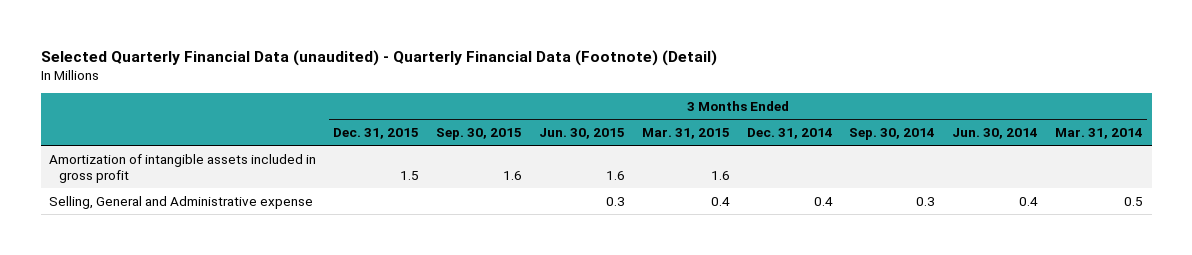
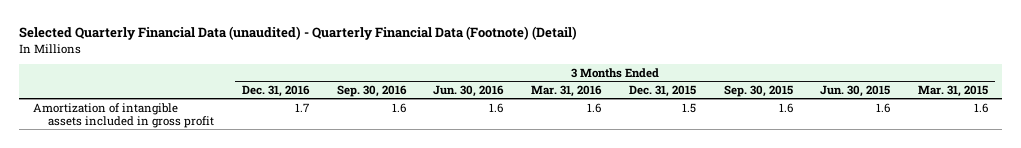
[746,127,833,139] Dec. 31, 2014 -> none
[849,127,936,140] Sep. 30, 2014 -> none
[952,127,1039,139] Jun. 30, 2014 -> none
[1055,127,1144,139] Mar. 31, 2014 -> none
none -> [242,84,311,97] Dec. 31, 2016
none -> [336,84,407,97] Sep. 30, 2016
none -> [433,84,505,97] Jun. 30, 2016
none -> [531,84,603,97] Mar. 31, 2016
[49,195,314,209] Selling, General and Administrative expense -> none

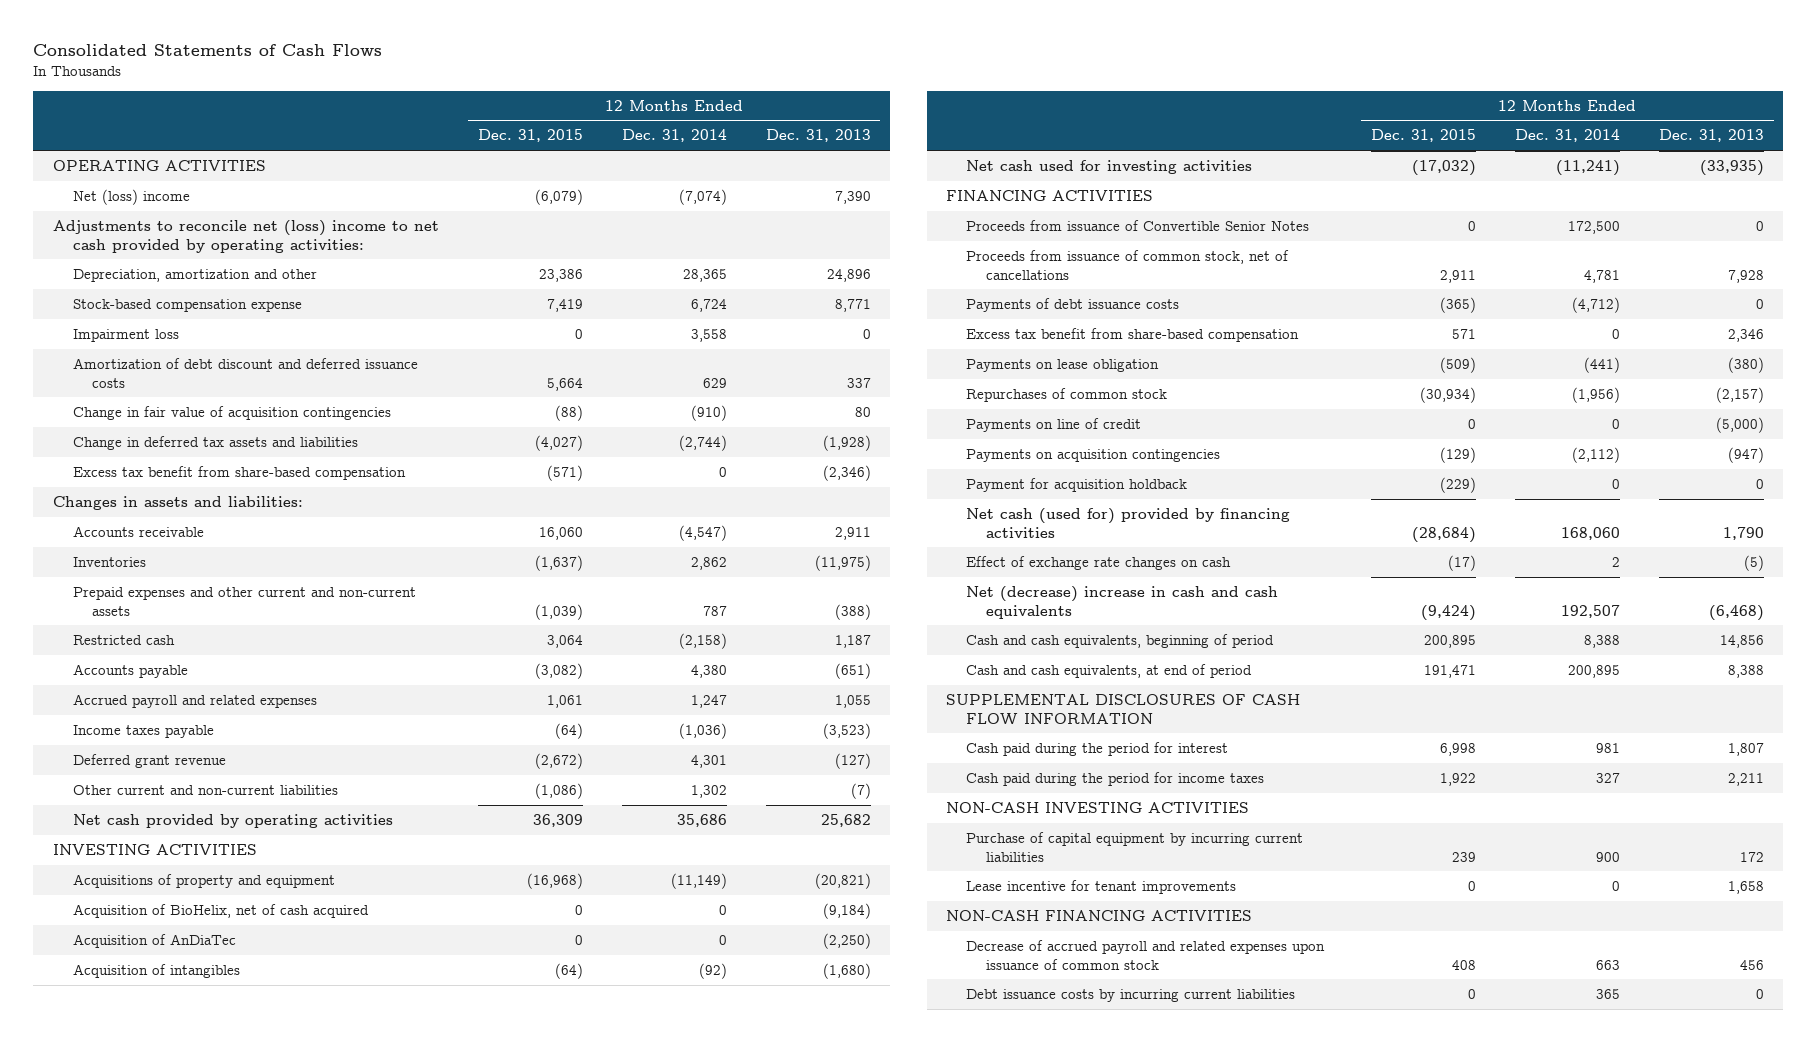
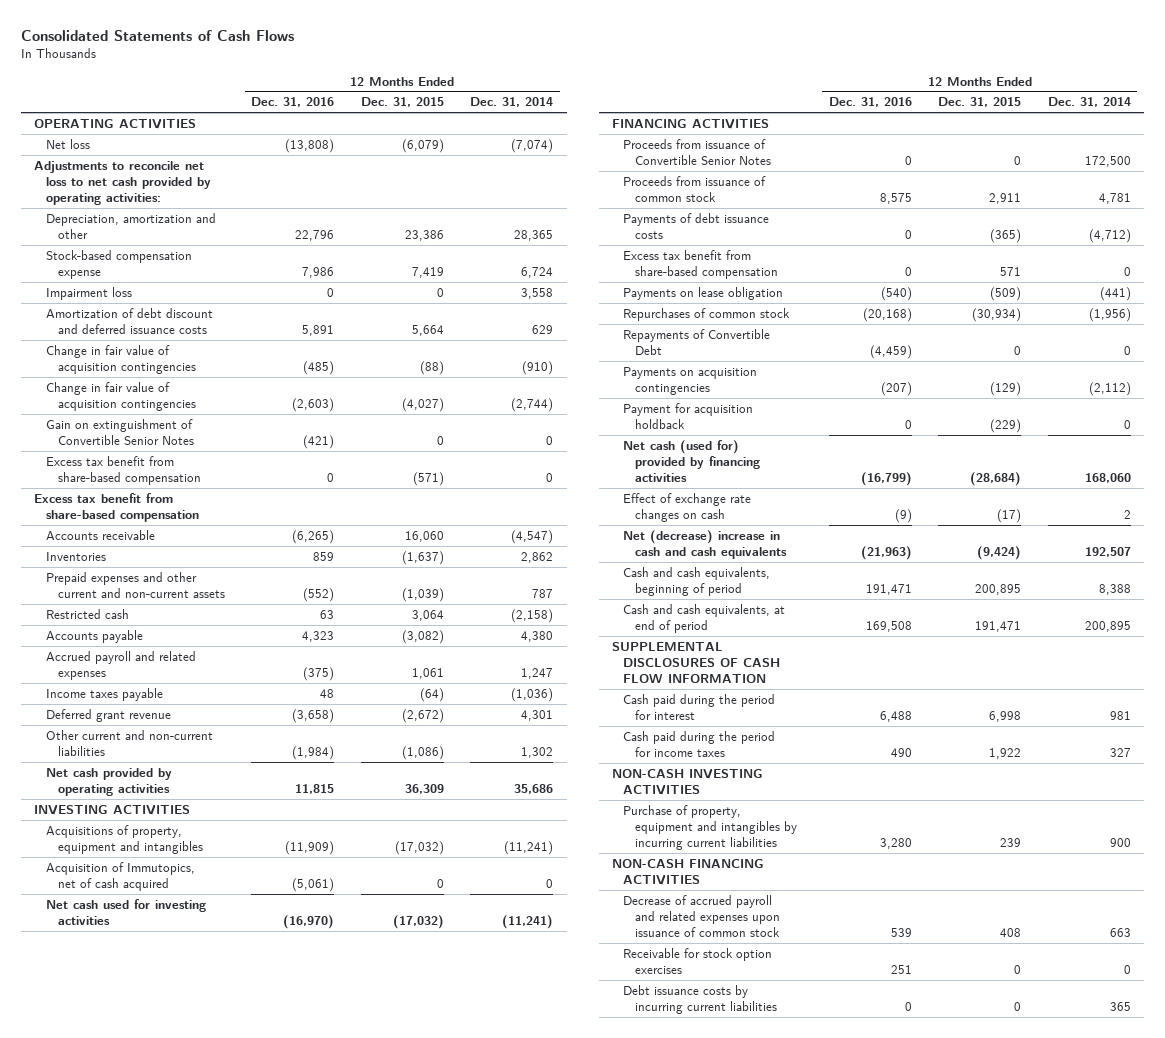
[765,129,871,143] Dec. 31, 2013 -> none
none -> [251,97,335,108] Dec. 31, 2016
[72,188,190,205] Net (loss) income -> [46,138,91,149] Net loss
[52,219,439,253] Adjustments to reconcile net (loss) income to net cash provided by operating activities: -> [34,160,212,206] Adjustments to reconcile net loss to net cash provided by operating activities:
[72,435,358,450] Change in deferred tax assets and liabilities -> [46,381,196,412] Change in fair value of acquisition contingencies
none -> [46,418,194,446] Gain on extinguishment of Convertible Senior Notes
[52,495,303,510] Changes in assets and liabilities: -> [34,492,200,523] Excess tax benefit from share-based compensation
[72,933,236,948] Acquisition of AnDiaTec -> none
[72,963,240,978] Acquisition of intangibles -> none
[72,873,335,888] Acquisitions of property and equipment -> [46,824,203,855] Acquisitions of property, equipment and intangibles
[526,872,583,889] (16,968) -> [394,841,444,856] (17,032)
[670,872,727,889] (11,149) -> [504,841,554,856] (11,241)
[72,903,369,918] Acquisition of BioHelix, net of cash acquired -> [46,861,196,892] Acquisition of Immutopics, net of cash acquired
[965,249,1289,280] Proceeds from issuance of common stock, net of cancellations -> [623,175,767,203] Proceeds from issuance of common stock
[965,417,1141,432] Payments on line of credit -> none
none -> [623,328,771,356] Repayments of Convertible Debt
[965,879,1236,894] Lease incentive for tenant improvements -> none
[965,831,1303,862] Purchase of capital equipment by incurring current liabilities -> [623,804,798,851] Purchase of property, equipment and intangibles by incurring current liabilities
none -> [623,947,773,975] Receivable for stock option exercises

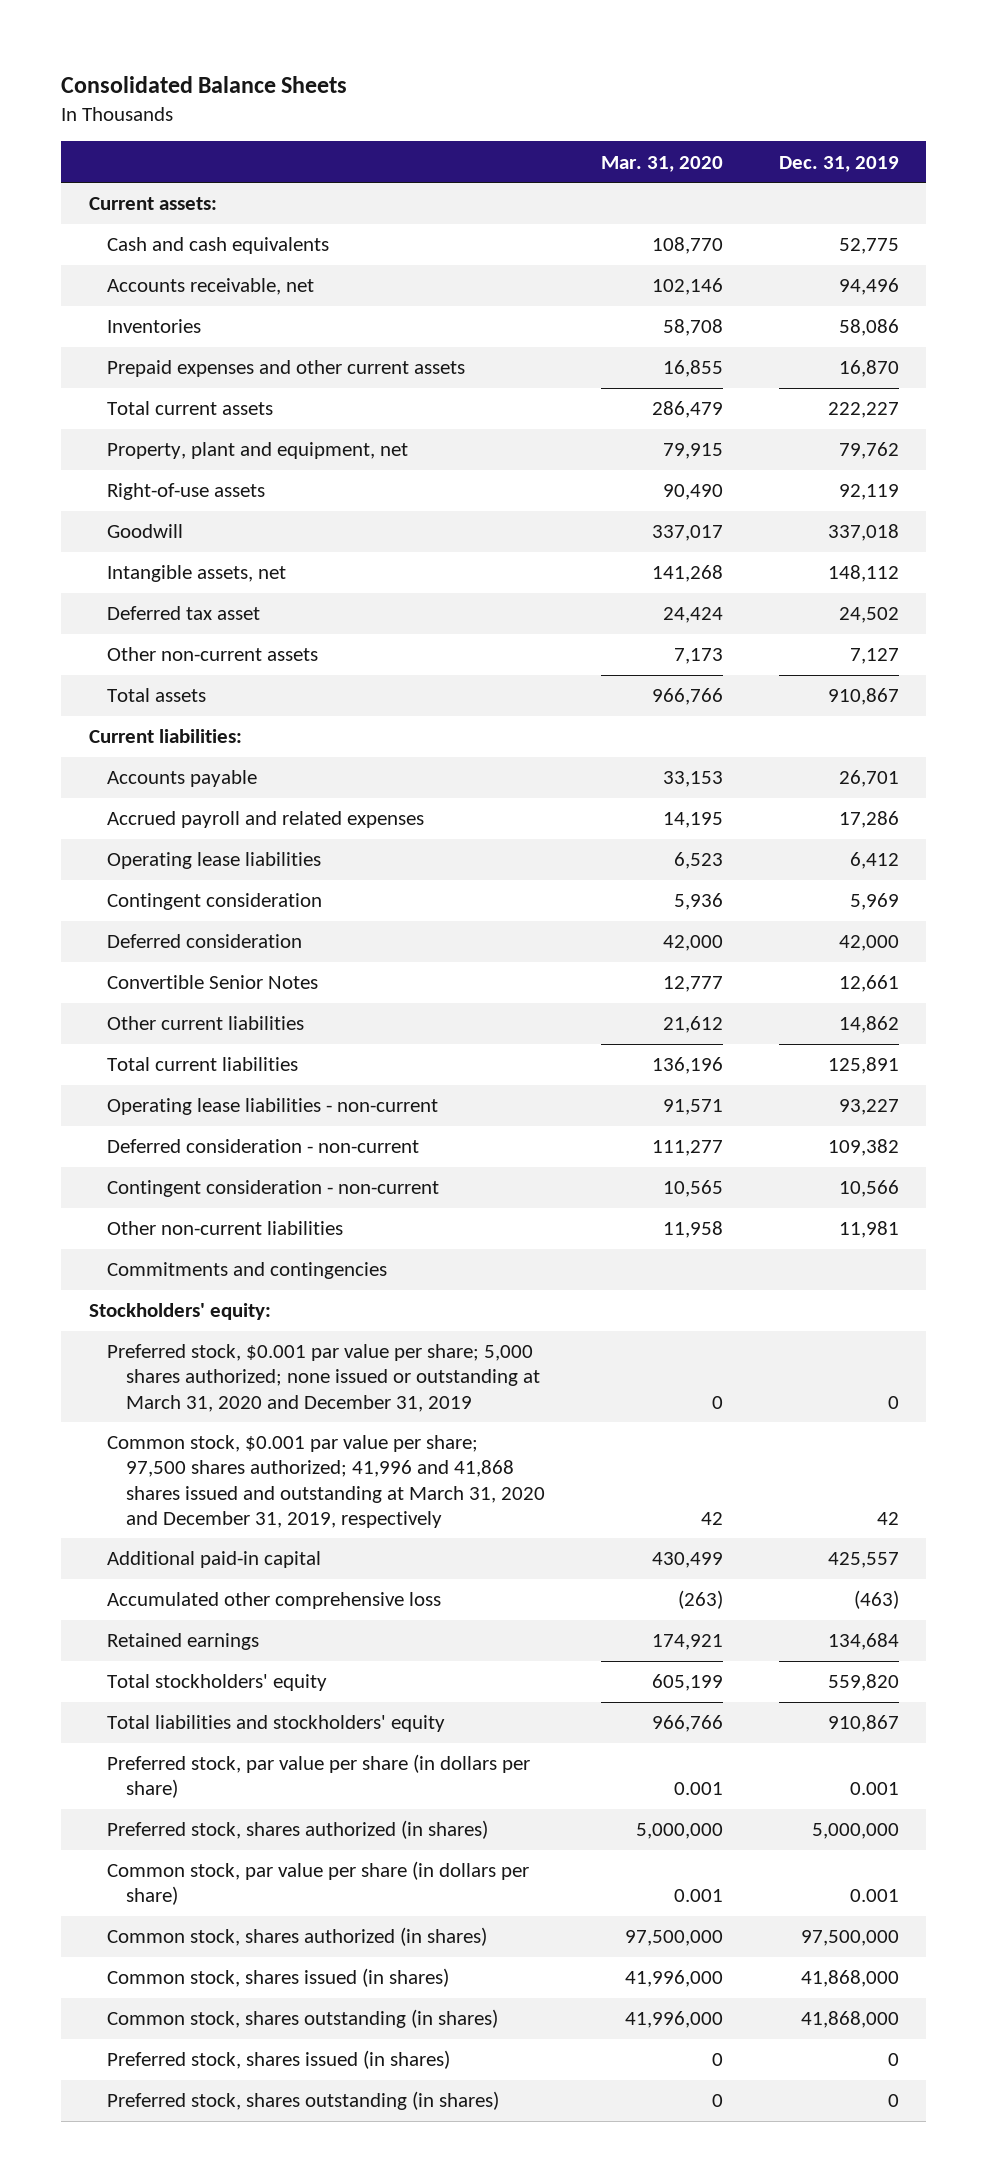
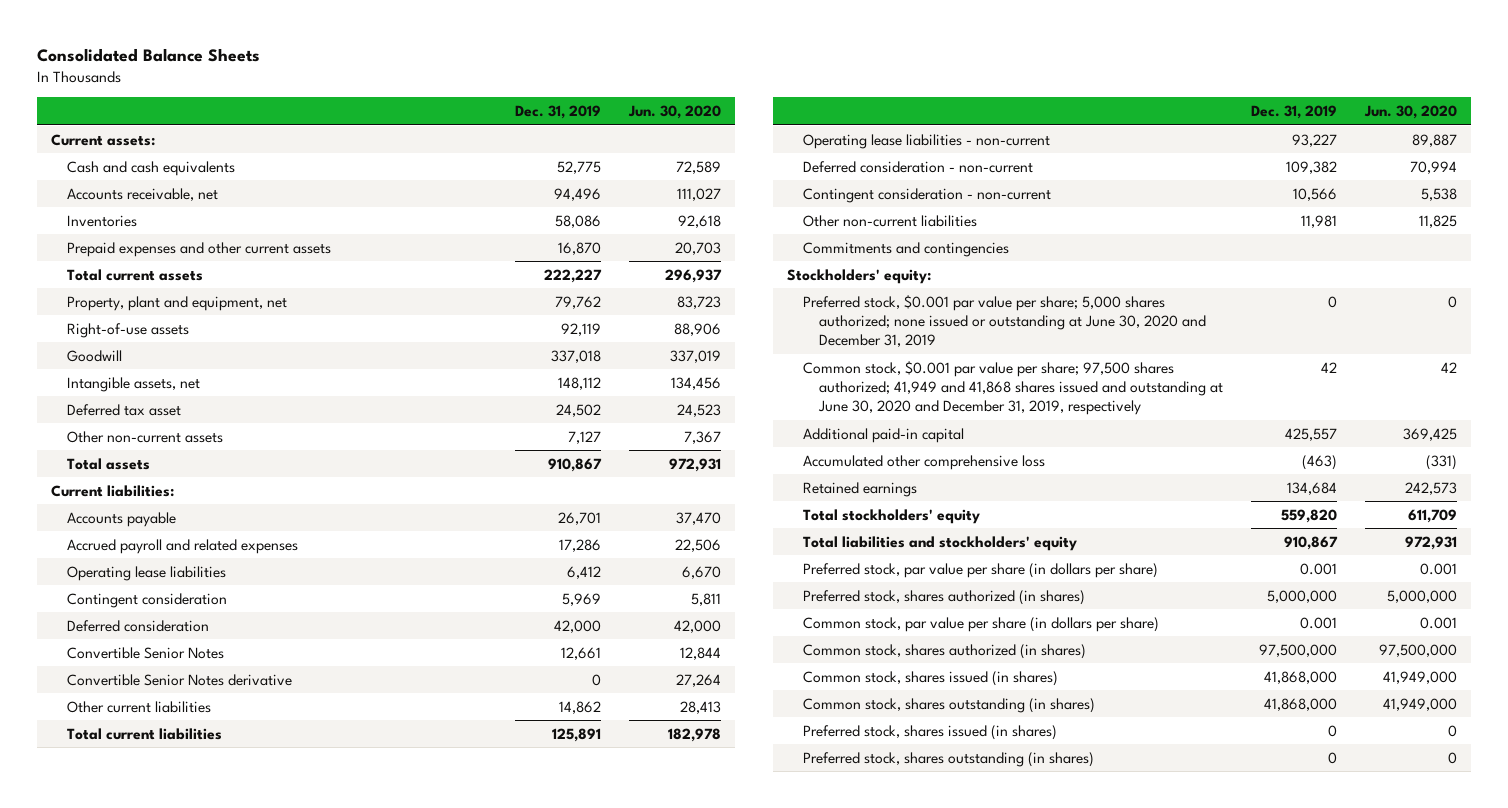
[600,155,723,172] Mar. 31, 2020 -> none
none -> [627,105,721,120] Jun. 30, 2020
none -> [67,673,293,686] Convertible Senior Notes derivative
[107,1344,541,1412] Preferred stock, $0.001 par value per share; 5,000 shares authorized; none issued or outstanding at March 31, 2020 and December 31, 2019 -> [803,294,1207,347] Preferred stock, $0.001 par value per share; 5,000 shares authorized; none issued or outstanding at June 30, 2020 and December 31, 2019
[107,1435,546,1528] Common stock, $0.001 par value per share; 97,500 shares authorized; 41,996 and 41,868 shares issued and outstanding at March 31, 2020 and December 31, 2019, respectively -> [803,360,1224,415] Common stock, $0.001 par value per share; 97,500 shares authorized; 41,949 and 41,868 shares issued and outstanding at June 30, 2020 and December 31, 2019, respectively

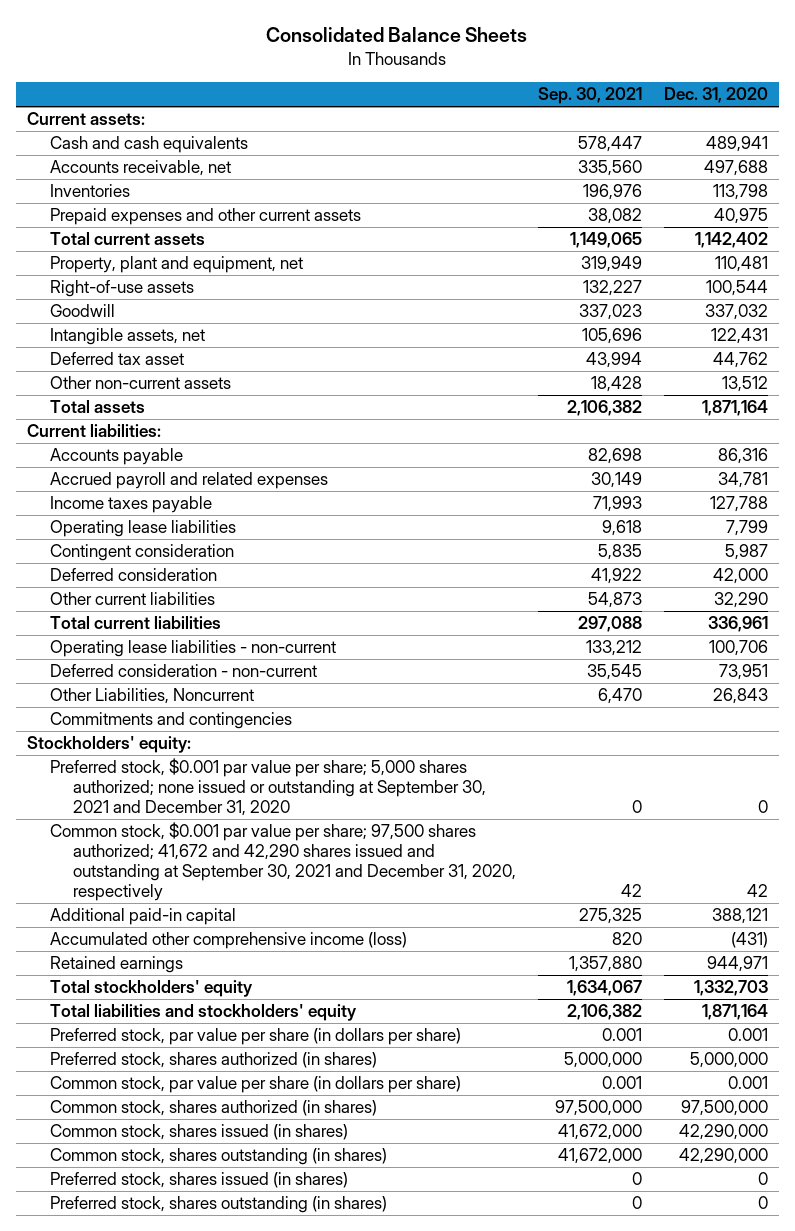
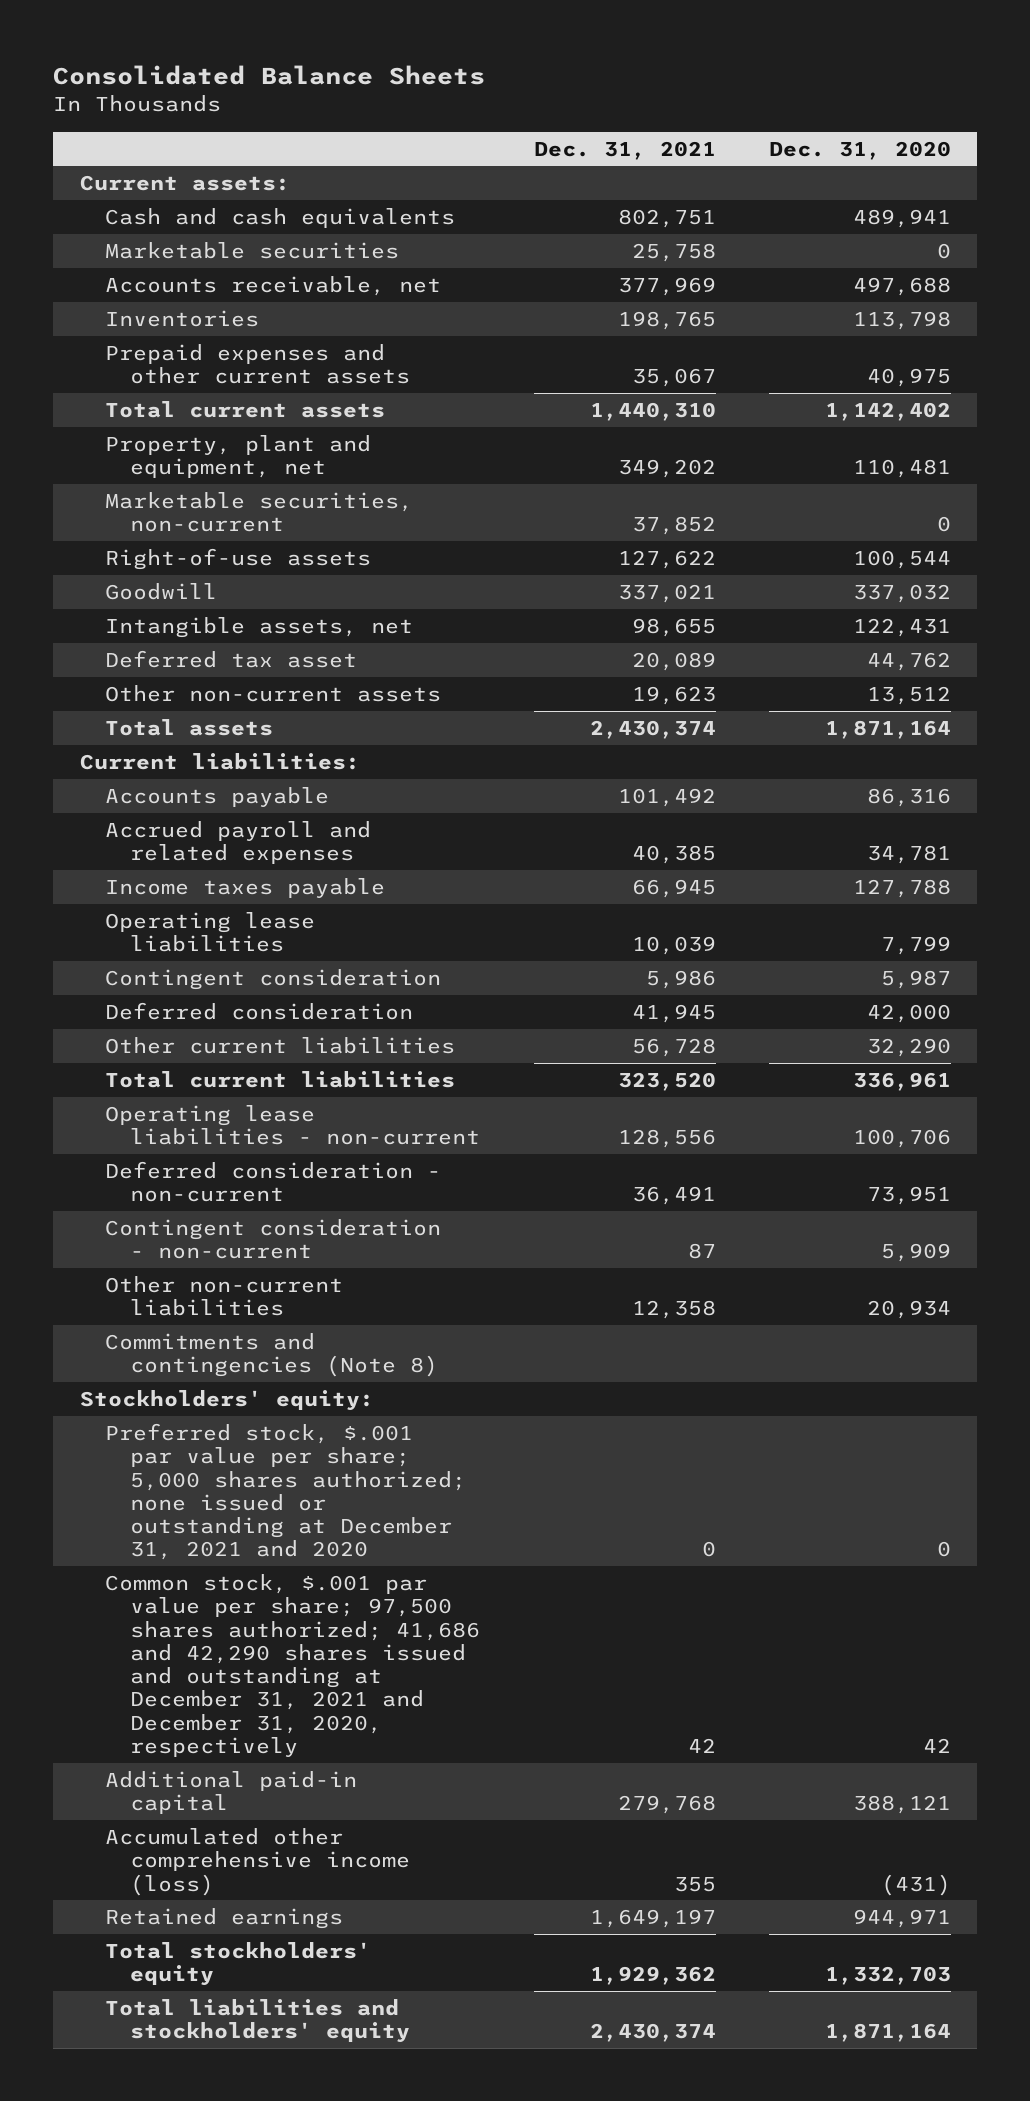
[538,87,643,105] Sep. 30, 2021 -> none
none -> [533,140,716,160] Dec. 31, 2021
none -> [104,242,399,260] Marketable securities
none -> [104,492,413,533] Marketable securities, non-current
none -> [104,1219,441,1260] Contingent consideration - non-current
[49,688,254,705] Other Liabilities, Noncurrent -> [104,1276,343,1317] Other non-current liabilities
[713,688,769,705] 26,843 -> [866,1300,951,1320] 20,934
[49,712,292,730] Commitments and contingencies -> [104,1333,439,1378] Commitments and contingencies (Note 8)
[49,758,486,817] Preferred stock, $0.001 par value per share; 5,000 shares authorized; none issued or outstanding at September 30, 2021 and December 31, 2020 -> [104,1423,467,1561] Preferred stock, $.001 par value per share; 5,000 shares authorized; none issued or outstanding at December 31, 2021 and 2020
[49,822,516,902] Common stock, $0.001 par value per share; 97,500 shares authorized; 41,672 and 42,290 shares issued and outstanding at September 30, 2021 and December 31, 2020, respectively -> [104,1574,481,1757] Common stock, $.001 par value per share; 97,500 shares authorized; 41,686 and 42,290 shares issued and outstanding at December 31, 2021 and December 31, 2020, respectively
[49,1028,461,1046] Preferred stock, par value per share (in dollars per share) -> none
[49,1052,377,1069] Preferred stock, shares authorized (in shares) -> none
[49,1076,461,1094] Common stock, par value per share (in dollars per share) -> none
[49,1100,377,1117] Common stock, shares authorized (in shares) -> none
[49,1124,348,1141] Common stock, shares issued (in shares) -> none
[49,1148,387,1166] Common stock, shares outstanding (in shares) -> none
[49,1172,348,1189] Preferred stock, shares issued (in shares) -> none
[49,1196,387,1214] Preferred stock, shares outstanding (in shares) -> none

